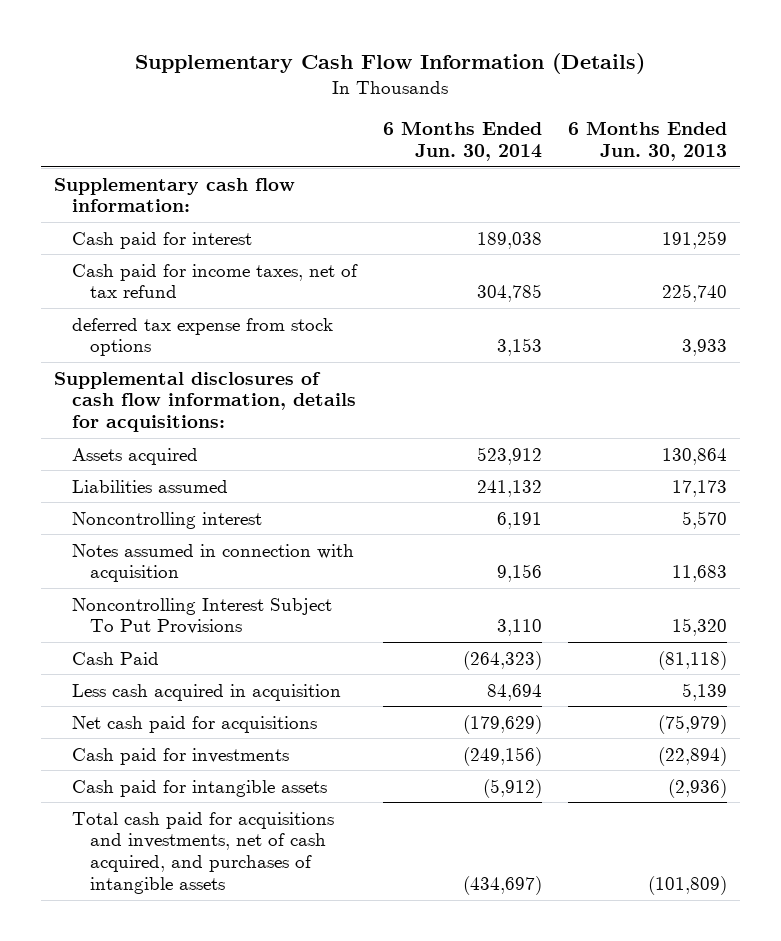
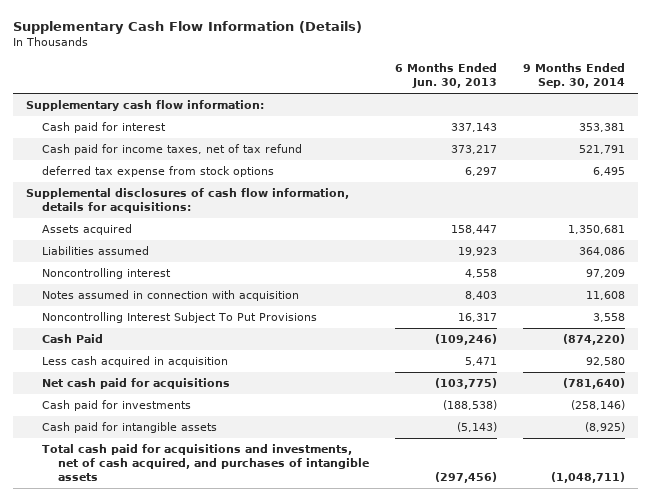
[383,120,543,161] 6 Months Ended Jun. 30, 2014 -> none
none -> [523,63,626,89] 9 Months Ended Sep. 30, 2014
[662,230,728,249] 191,259 -> [451,123,498,133] 337,143
[662,284,728,303] 225,740 -> [451,145,498,155] 373,217
[682,339,728,357] 3,933 -> [465,167,498,177] 6,297
[662,447,728,465] 130,864 -> [451,225,498,235] 158,447
[672,479,728,497] 17,173 -> [458,247,498,257] 19,923
[682,510,728,529] 5,570 -> [465,269,498,279] 4,558
[672,565,728,583] 11,683 -> [465,291,498,301] 8,403
[672,618,728,637] 15,320 -> [458,313,498,323] 16,317
[658,650,728,670] (81,118) -> [435,334,498,346] (109,246)
[682,682,728,701] 5,139 -> [465,357,498,367] 5,471
[658,714,728,734] (75,979) -> [435,378,498,390] (103,775)
[658,746,728,766] (22,894) -> [443,400,498,411] (188,538)
[668,778,728,798] (2,936) -> [457,422,498,433] (5,143)
[648,876,728,896] (101,809) -> [435,472,498,484] (297,456)

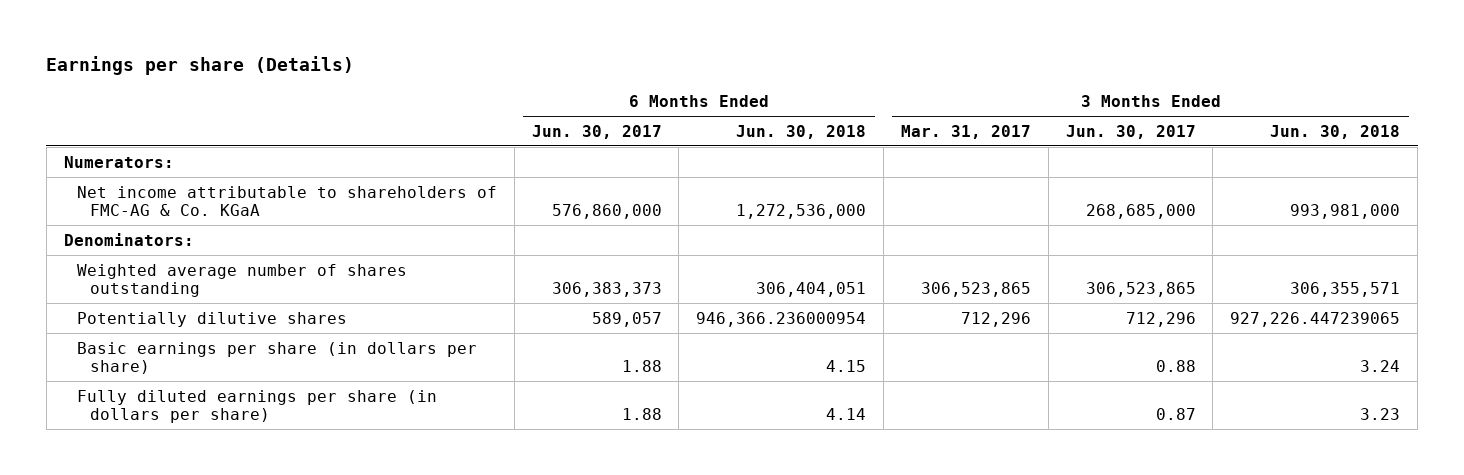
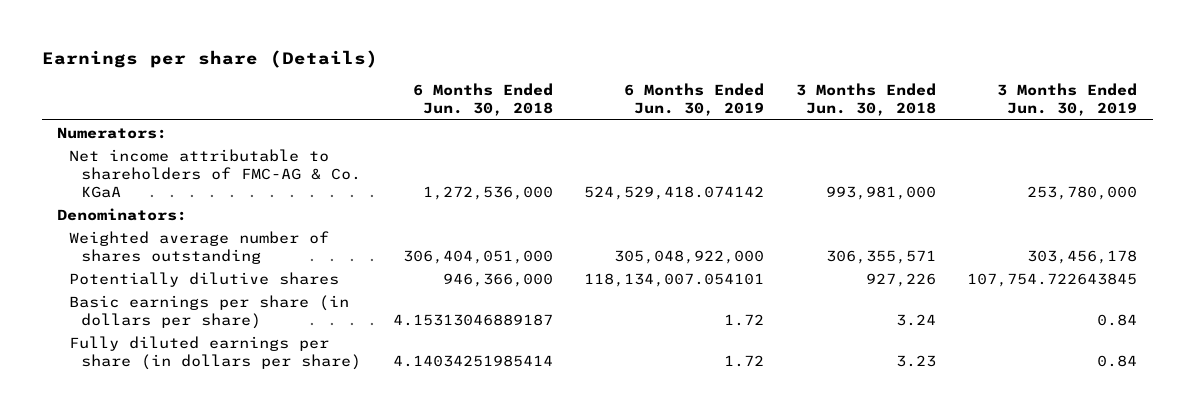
[531,124,662,139] Jun. 30, 2017 -> none
[900,124,1031,139] Mar. 31, 2017 -> none
[1065,124,1196,139] Jun. 30, 2017 -> none
none -> [624,83,765,117] 6 Months Ended Jun. 30, 2019
none -> [997,83,1138,117] 3 Months Ended Jun. 30, 2019
[756,282,867,298] 306,404,051 -> [402,249,553,264] 306,404,051,000
[696,311,867,327] 946,366.236000954 -> [442,272,553,287] 946,366,000
[1230,311,1401,327] 927,226.447239065 -> [865,272,936,287] 927,226
[826,360,867,373] 4.15 -> [392,313,553,326] 4.15313046889187
[826,408,867,421] 4.14 -> [392,354,553,367] 4.14034251985414

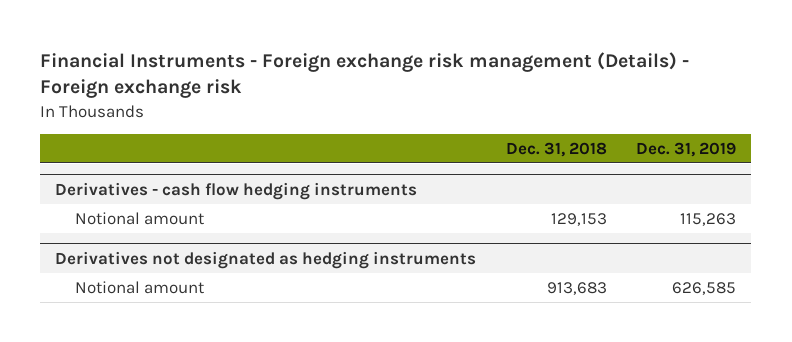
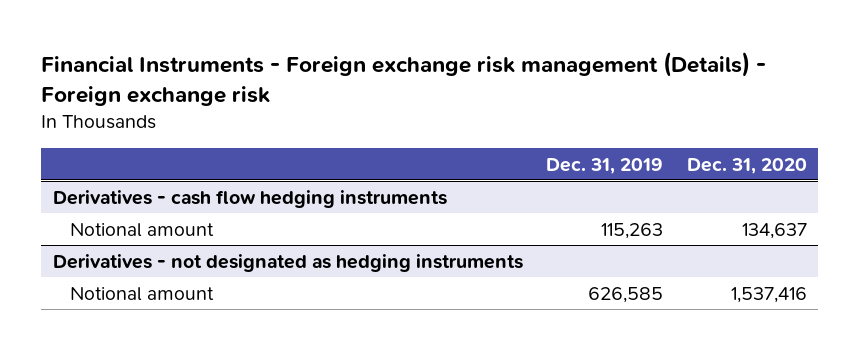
[505,141,607,157] Dec. 31, 2018 -> none
none -> [686,157,807,174] Dec. 31, 2020
[55,250,477,269] Derivatives not designated as hedging instruments -> [52,253,523,272] Derivatives - not designated as hedging instruments

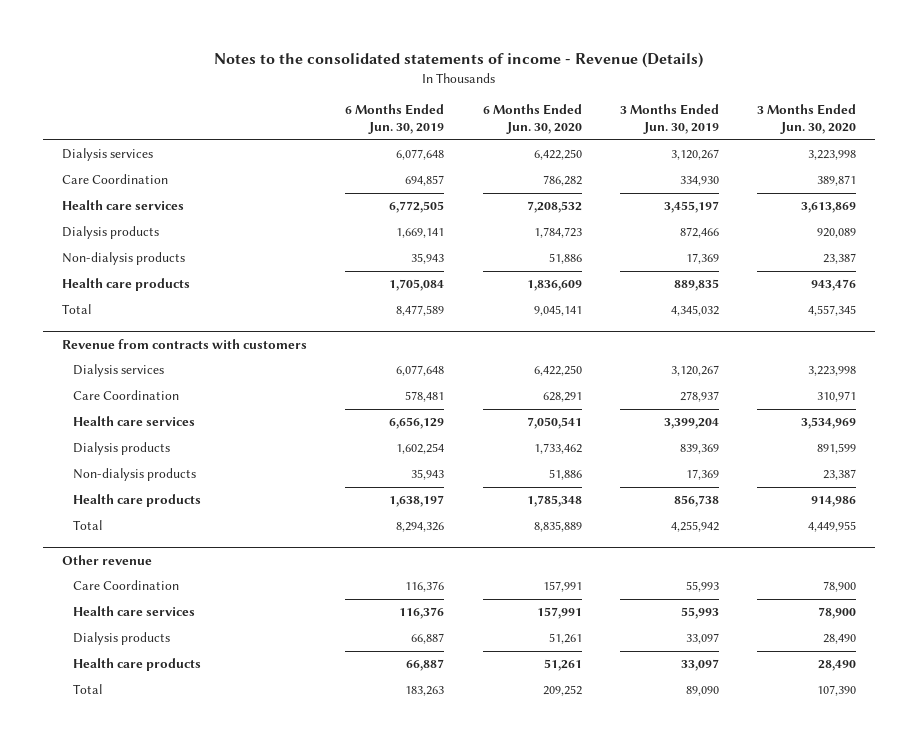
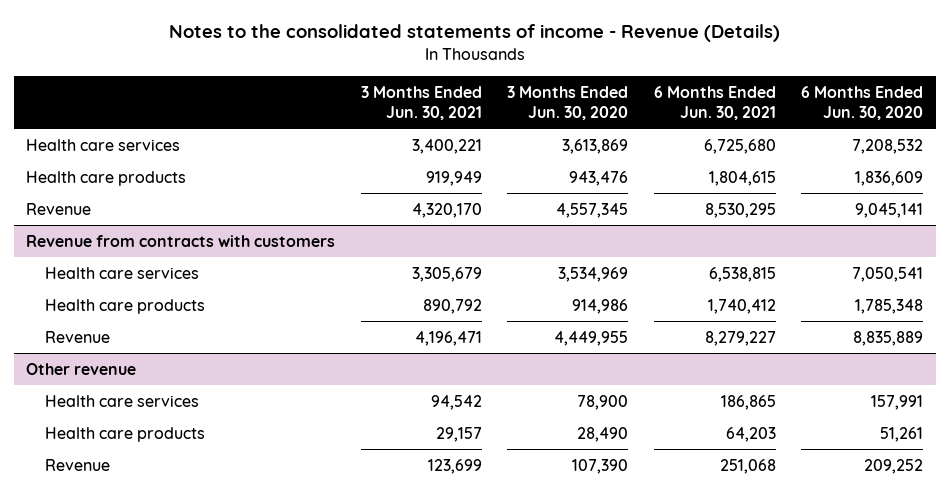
[345,103,445,135] 6 Months Ended Jun. 30, 2019 -> none
[619,103,719,135] 3 Months Ended Jun. 30, 2019 -> none
none -> [360,85,482,121] 3 Months Ended Jun. 30, 2021
none -> [653,85,776,121] 6 Months Ended Jun. 30, 2021
[62,148,154,162] Dialysis services -> none
[62,174,169,185] Care Coordination -> none
[62,226,160,240] Dialysis products -> none
[62,252,186,266] Non-dialysis products -> none
[62,304,92,315] Total -> [26,202,92,215] Revenue
[72,364,164,378] Dialysis services -> none
[72,390,179,401] Care Coordination -> none
[72,442,170,456] Dialysis products -> none
[72,468,196,482] Non-dialysis products -> none
[72,520,102,531] Total -> [45,330,111,343] Revenue
[72,580,179,591] Care Coordination -> none
[72,632,170,646] Dialysis products -> none
[72,684,102,695] Total -> [45,458,111,471] Revenue

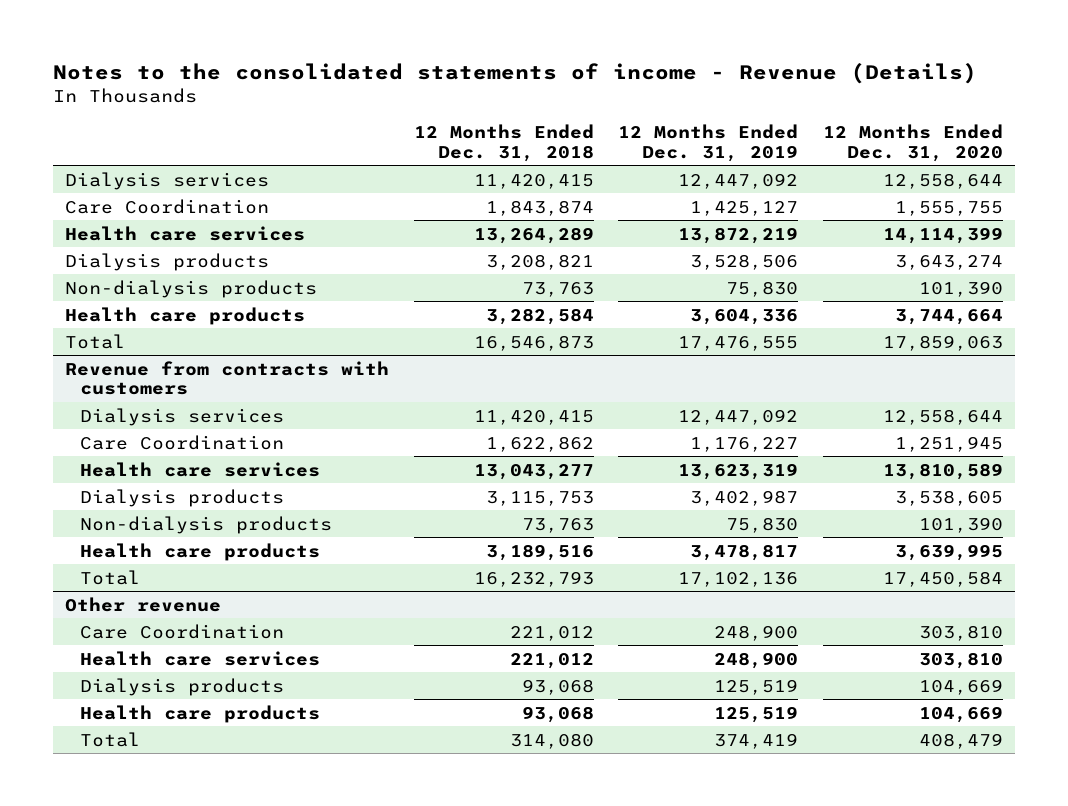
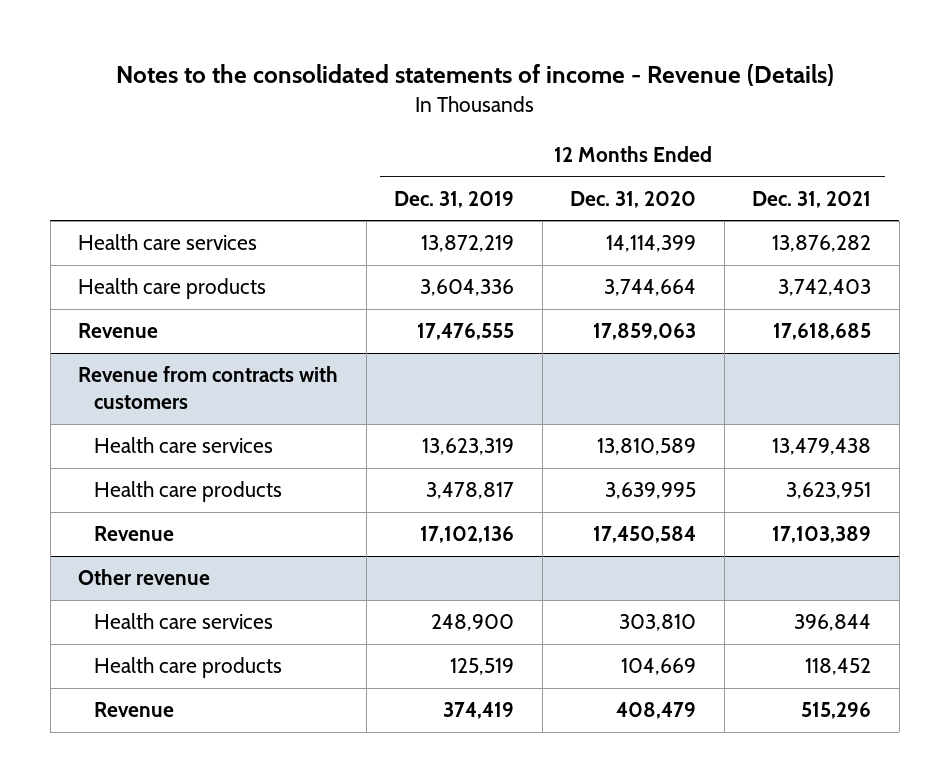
[413,124,594,162] 12 Months Ended Dec. 31, 2018 -> none
none -> [752,190,872,208] Dec. 31, 2021
[65,171,270,190] Dialysis services -> none
[65,198,270,214] Care Coordination -> none
[65,252,270,271] Dialysis products -> none
[65,279,318,298] Non-dialysis products -> none
[65,333,126,349] Total -> [78,323,159,339] Revenue
[80,407,285,426] Dialysis services -> none
[80,434,285,450] Care Coordination -> none
[80,488,285,507] Dialysis products -> none
[80,515,333,534] Non-dialysis products -> none
[80,569,141,585] Total -> [93,526,174,542] Revenue
[80,623,285,639] Care Coordination -> none
[80,677,285,696] Dialysis products -> none
[80,731,141,747] Total -> [93,702,174,718] Revenue

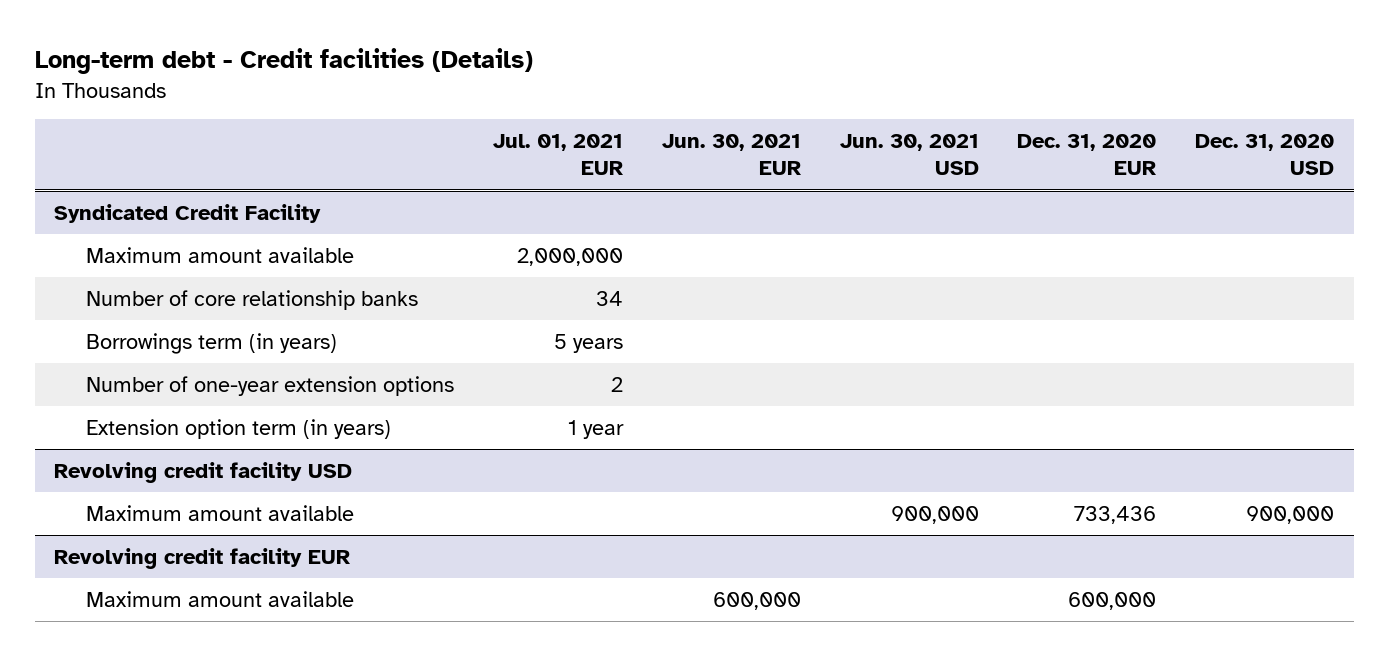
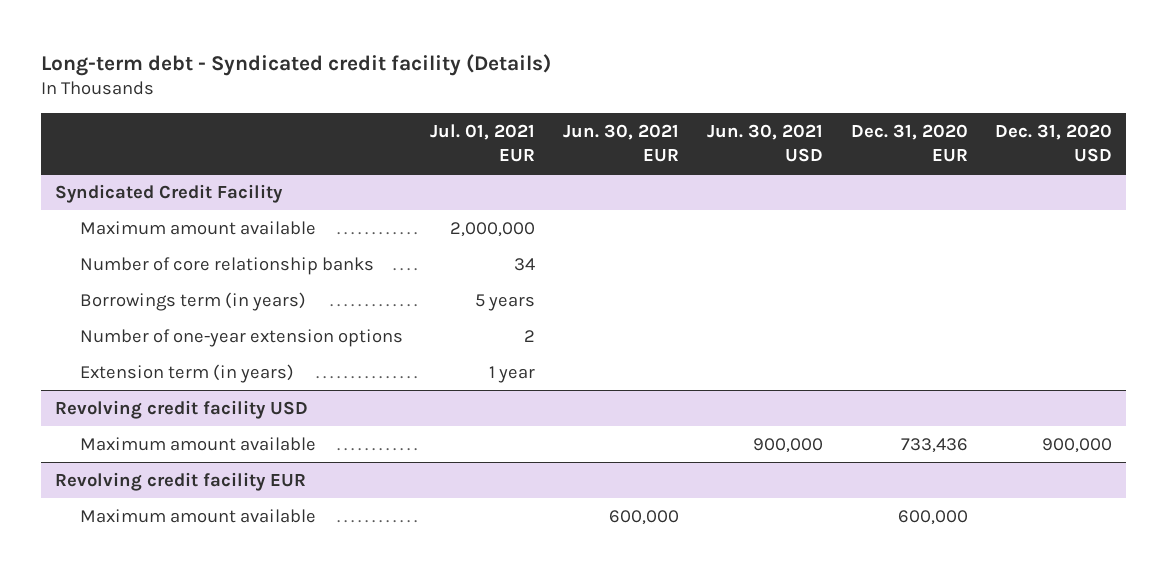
[34,48,533,75] Long-term debt - Credit facilities (Details) -> [40,53,551,76] Long-term debt - Syndicated credit facility (Details)
[86,419,392,440] Extension option term (in years) -> [79,364,294,384] Extension term (in years)

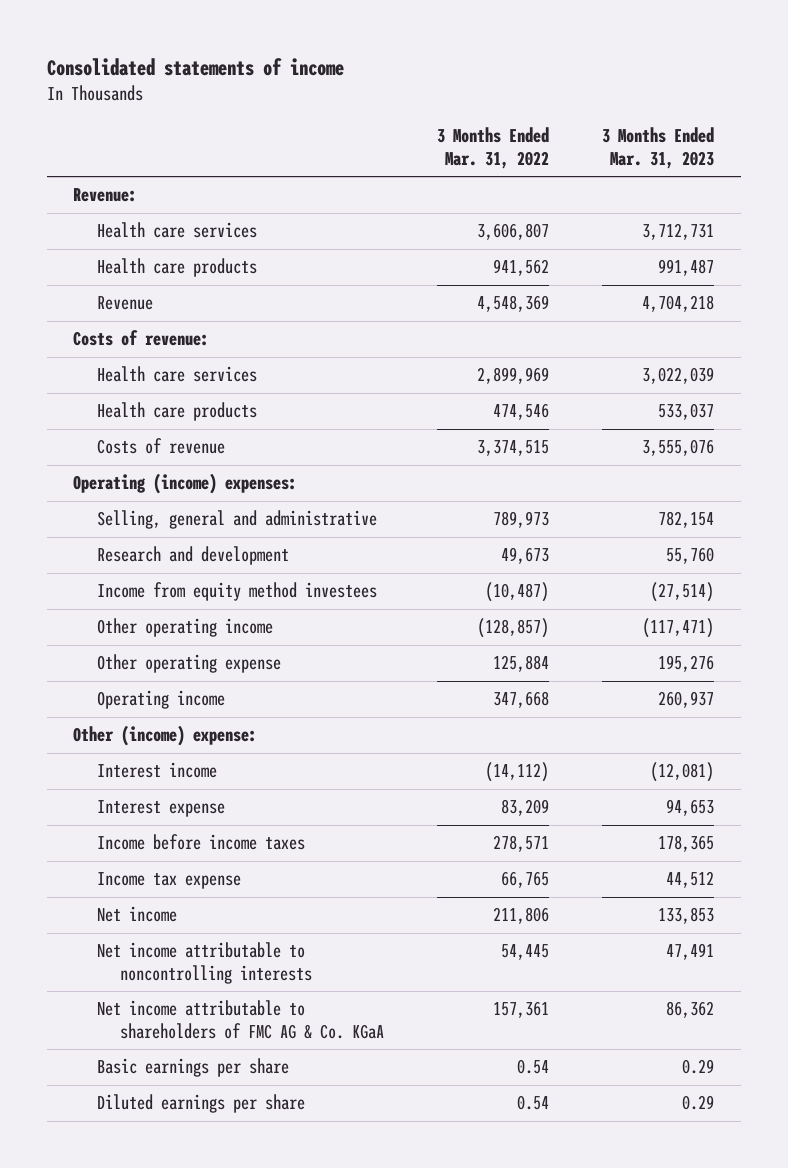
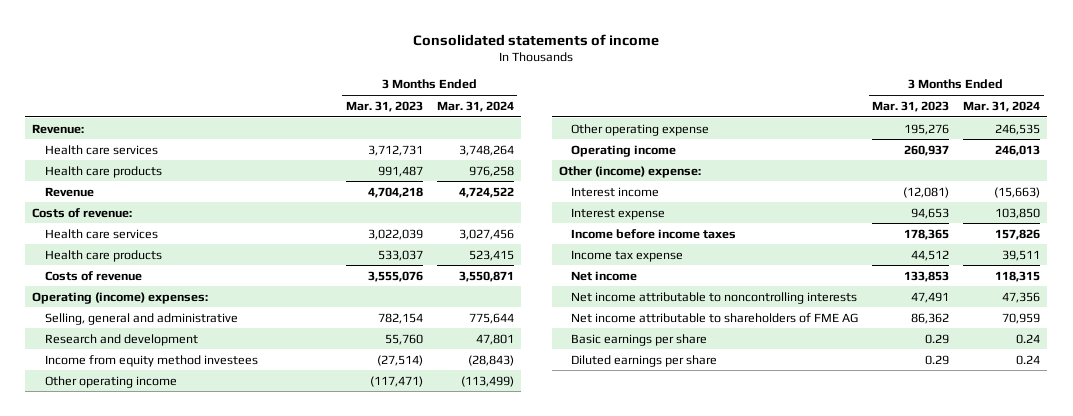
[437,127,550,169] 3 Months Ended Mar. 31, 2022 -> none
none -> [436,100,514,112] Mar. 31, 2024
[96,1000,384,1039] Net income attributable to shareholders of FMC AG & Co. KGaA -> [571,312,859,323] Net income attributable to shareholders of FME AG

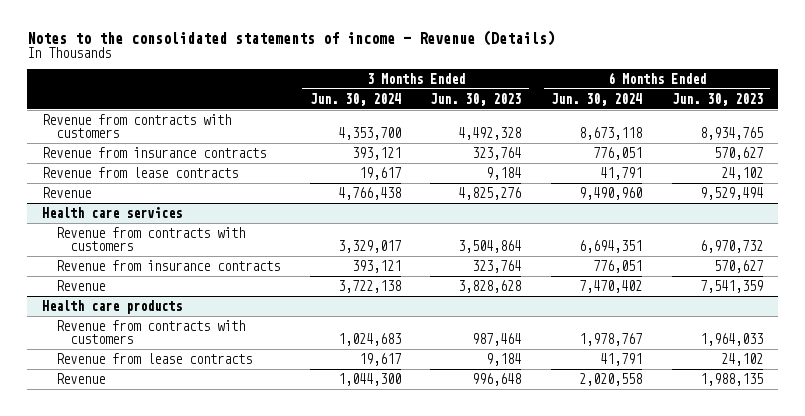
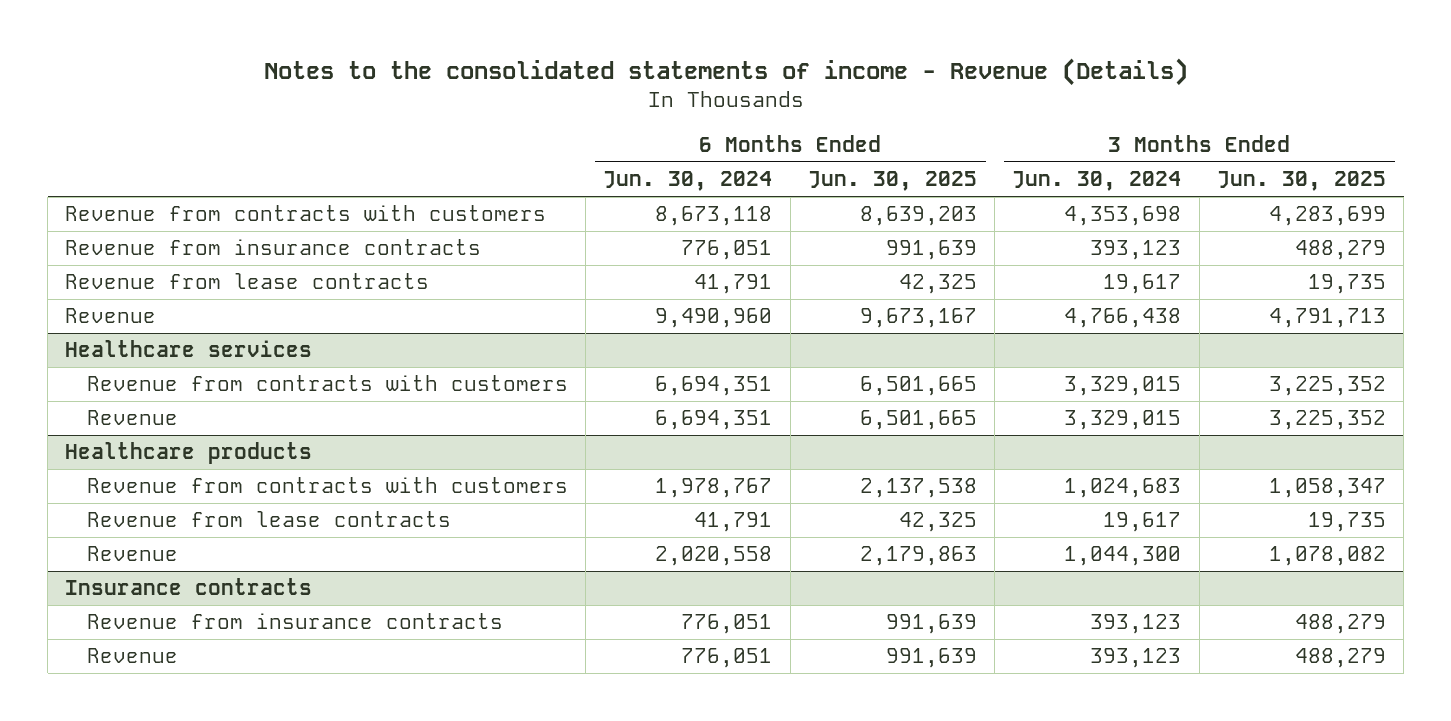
[430,92,522,106] Jun. 30, 2023 -> none
[671,92,763,106] Jun. 30, 2023 -> none
none -> [807,171,977,192] Jun. 30, 2025
none -> [1216,171,1386,192] Jun. 30, 2025
[337,127,401,141] 4,353,700 -> [1064,206,1182,227] 4,353,698
[351,146,401,160] 393,121 -> [1090,240,1182,261] 393,123
[55,259,280,271] Revenue from insurance contracts -> none
[41,206,182,218] Health care services -> [65,340,313,358] Healthcare services
[337,240,401,254] 3,329,017 -> [1064,376,1182,397] 3,329,015
[337,279,401,293] 3,722,138 -> [1064,410,1182,431] 3,329,015
[579,279,643,293] 7,470,402 -> [655,410,773,431] 6,694,351
[41,299,182,314] Health care products -> [65,442,313,465] Healthcare products
none -> [65,578,313,596] Insurance contracts
none -> [87,613,504,630] Revenue from insurance contracts
none -> [87,648,179,664] Revenue

